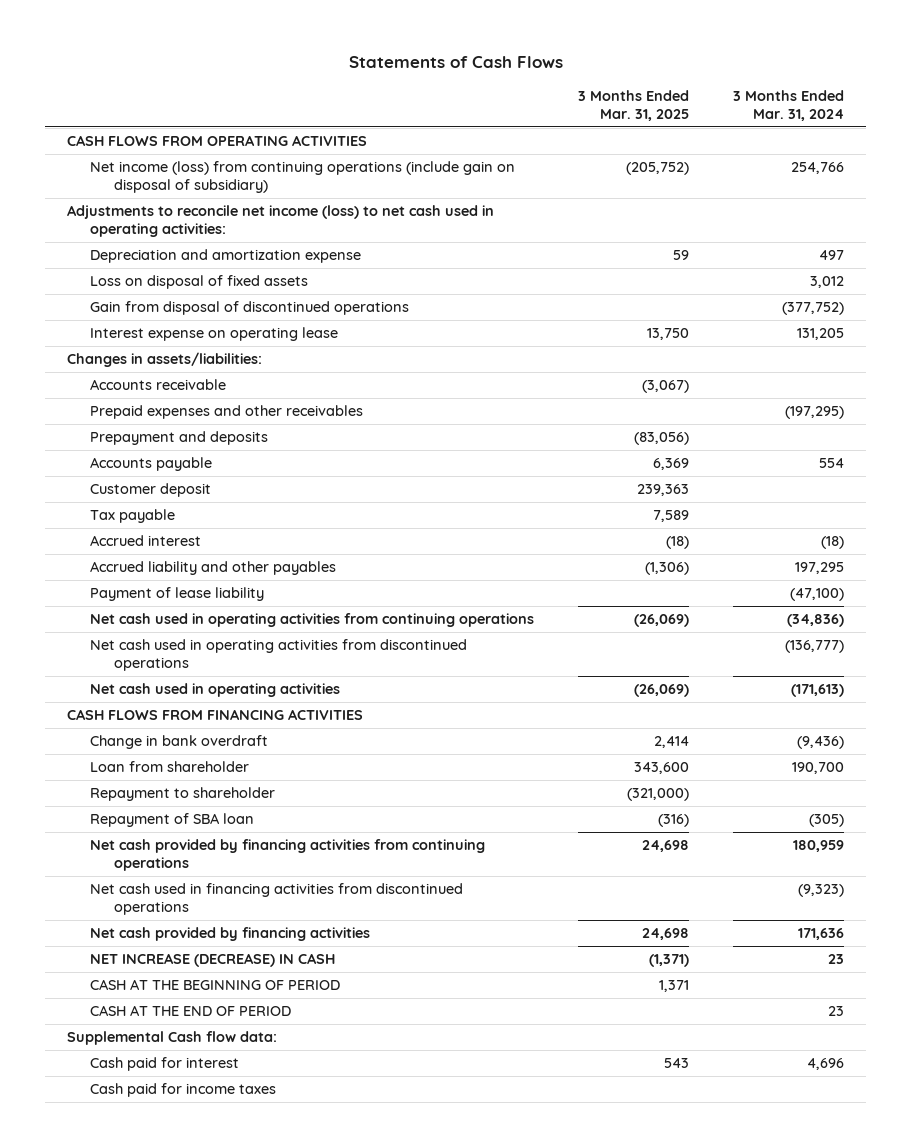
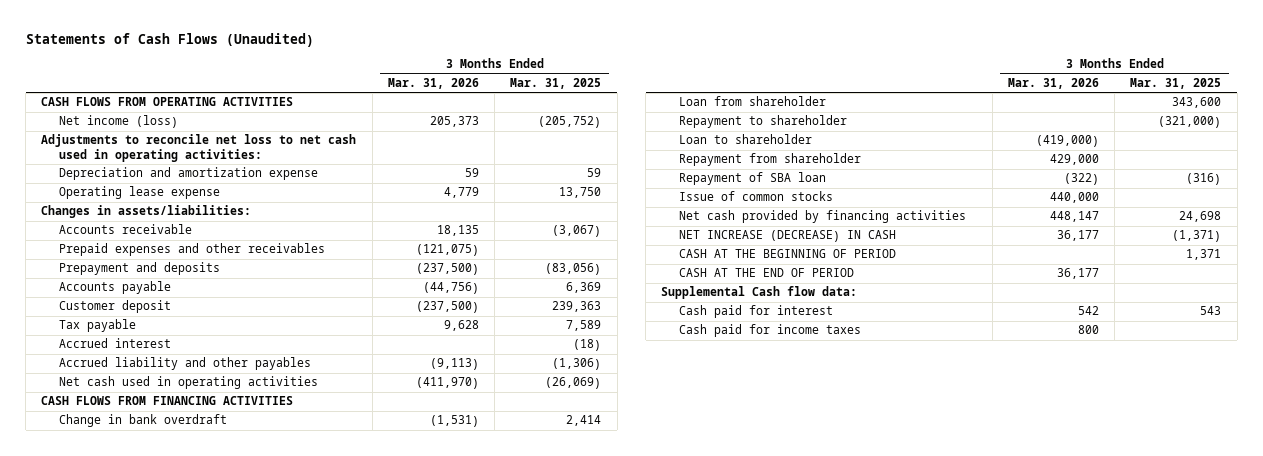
[348,55,563,68] Statements of Cash Flows -> [25,32,314,47] Statements of Cash Flows (Unaudited)
[732,89,844,122] 3 Months Ended Mar. 31, 2024 -> none
none -> [387,78,479,90] Mar. 31, 2026
[90,160,516,194] Net income (loss) from continuing operations (include gain on disposal of subsidiary) -> [58,115,178,129] Net income (loss)
[67,204,495,238] Adjustments to reconcile net income (loss) to net cash used in operating activities: -> [41,134,357,162] Adjustments to reconcile net loss to net cash used in operating activities:
[90,274,309,289] Loss on disposal of fixed assets -> none
[90,300,410,315] Gain from disposal of discontinued operations -> none
[90,326,339,341] Interest expense on operating lease -> [58,186,220,200] Operating lease expense
[90,586,265,601] Payment of lease liability -> none
[90,612,535,627] Net cash used in operating activities from continuing operations -> none
[90,638,468,672] Net cash used in operating activities from discontinued operations -> none
none -> [678,134,812,145] Loan to shareholder
none -> [678,153,861,167] Repayment from shareholder
[90,838,486,872] Net cash provided by financing activities from continuing operations -> none
[90,882,464,916] Net cash used in financing activities from discontinued operations -> none
none -> [678,191,833,202] Issue of common stocks

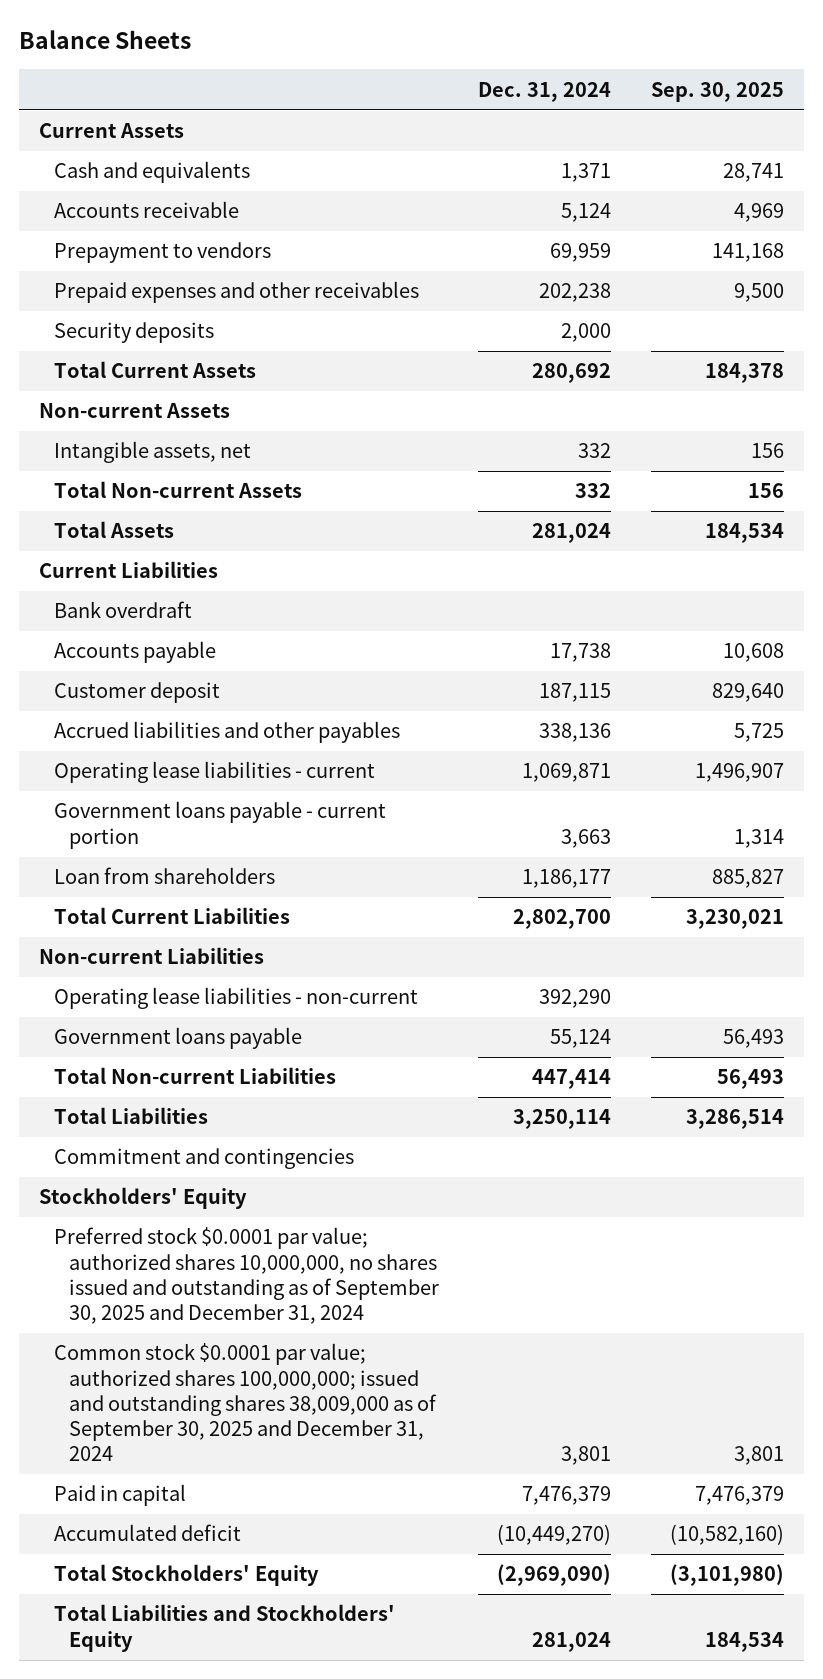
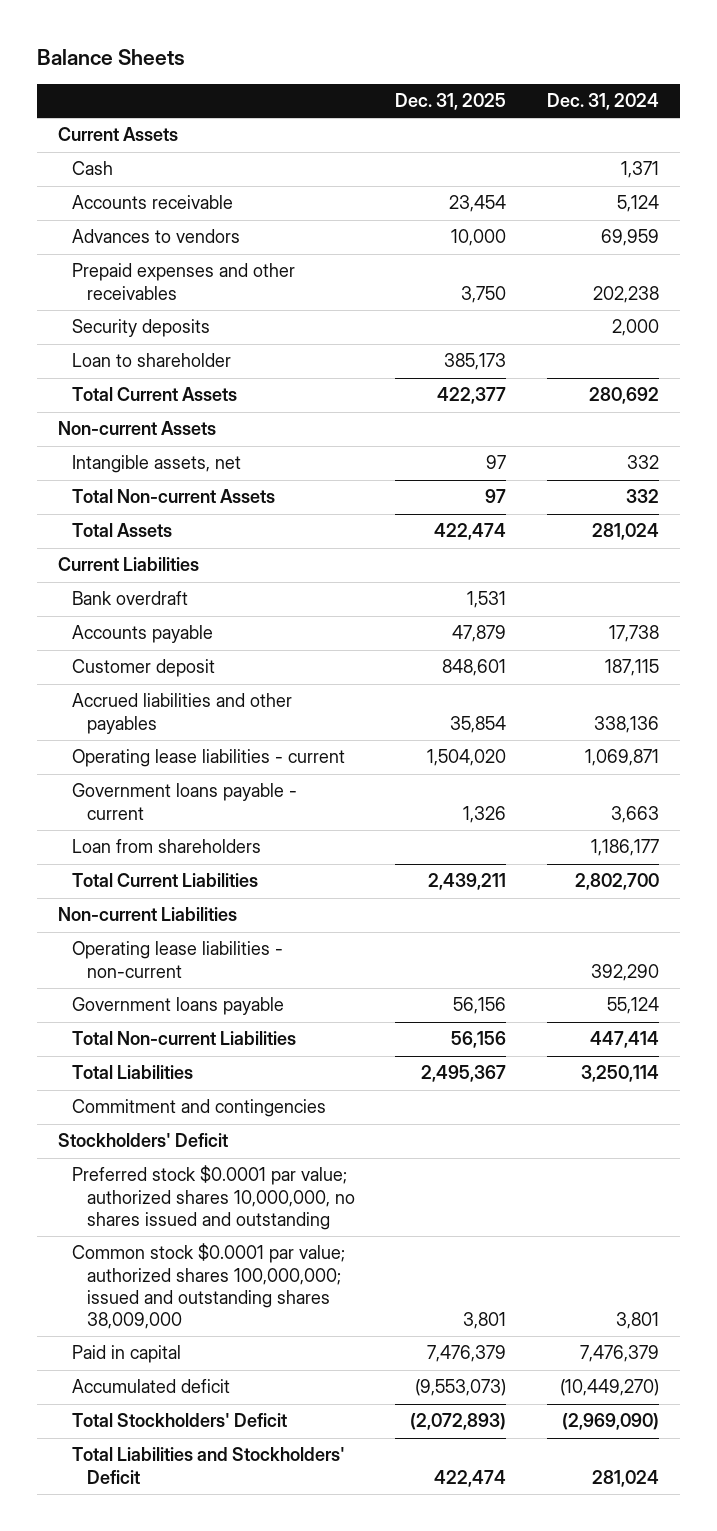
[651,81,785,102] Sep. 30, 2025 -> none
none -> [395,93,507,111] Dec. 31, 2025
[53,161,250,184] Cash and equivalents -> [72,161,114,176] Cash
[53,242,271,264] Prepayment to vendors -> [72,229,241,244] Advances to vendors
none -> [72,353,232,368] Loan to shareholder
[53,801,386,849] Government loans payable - current portion -> [72,783,298,820] Government loans payable - current
[38,1187,247,1210] Stockholders' Equity -> [57,1133,228,1148] Stockholders' Deficit
[53,1227,439,1325] Preferred stock $0.0001 par value; authorized shares 10,000,000, no shares issued and outstanding as of September 30, 2025 and December 31, 2024 -> [72,1165,355,1230] Preferred stock $0.0001 par value; authorized shares 10,000,000, no shares issued and outstanding
[53,1343,437,1462] Common stock $0.0001 par value; authorized shares 100,000,000; issued and outstanding shares 38,009,000 as of September 30, 2025 and December 31, 2024 -> [72,1243,346,1330] Common stock $0.0001 par value; authorized shares 100,000,000; issued and outstanding shares 38,009,000
[53,1564,319,1587] Total Stockholders' Equity -> [72,1413,288,1428] Total Stockholders' Deficit
[53,1604,395,1652] Total Liabilities and Stockholders' Equity -> [72,1447,346,1484] Total Liabilities and Stockholders' Deficit

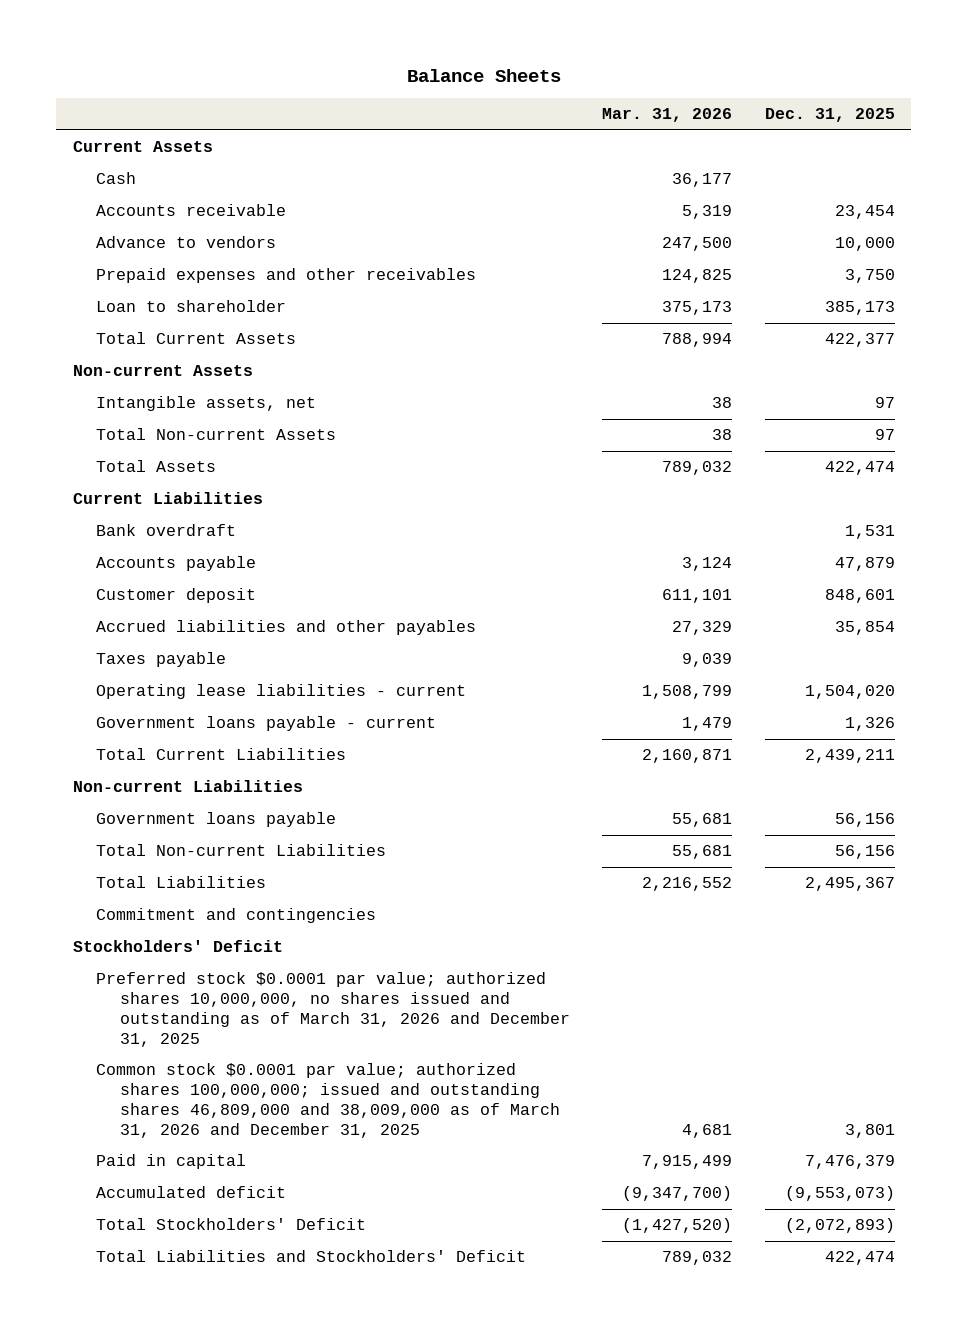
[547,93,660,111] Dec. 31, 2024 -> none
none -> [602,108,733,123] Mar. 31, 2026
[72,229,241,244] Advances to vendors -> [96,236,277,249] Advance to vendors
[72,319,211,338] Security deposits -> none
none -> [96,652,227,668] Taxes payable
[72,839,262,854] Loan from shareholders -> none
[72,941,284,978] Operating lease liabilities - non-current -> none
[72,1165,355,1230] Preferred stock $0.0001 par value; authorized shares 10,000,000, no shares issued and outstanding -> [96,972,570,1047] Preferred stock $0.0001 par value; authorized shares 10,000,000, no shares issued and outstanding as of March 31, 2026 and December 31, 2025
[72,1243,346,1330] Common stock $0.0001 par value; authorized shares 100,000,000; issued and outstanding shares 38,009,000 -> [96,1063,560,1138] Common stock $0.0001 par value; authorized shares 100,000,000; issued and outstanding shares 46,809,000 and 38,009,000 as of March 31, 2026 and December 31, 2025

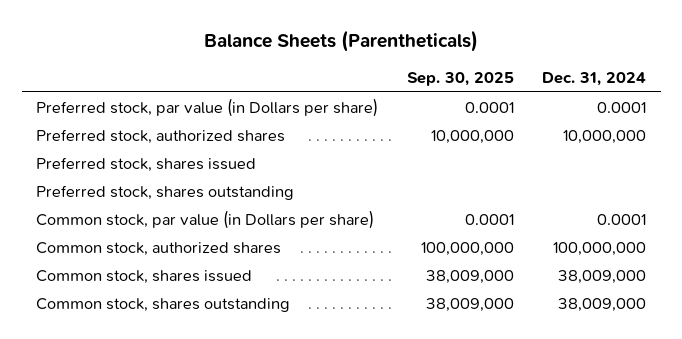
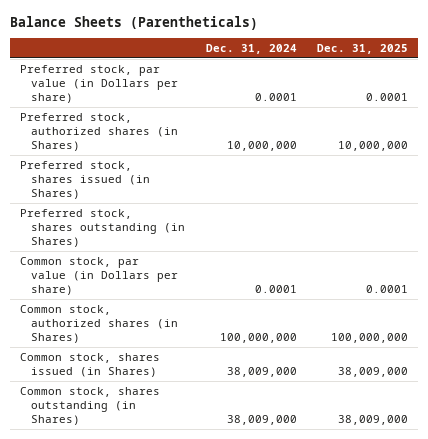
[406,72,514,87] Sep. 30, 2025 -> none
none -> [317,43,409,54] Dec. 31, 2025
[35,128,285,144] Preferred stock, authorized shares -> [19,112,179,152] Preferred stock, authorized shares (in Shares)
[35,156,256,172] Preferred stock, shares issued -> [19,160,151,200] Preferred stock, shares issued (in Shares)
[35,184,294,200] Preferred stock, shares outstanding -> [19,208,186,248] Preferred stock, shares outstanding (in Shares)
[35,241,281,256] Common stock, authorized shares -> [19,304,179,344] Common stock, authorized shares (in Shares)
[35,269,252,284] Common stock, shares issued -> [19,352,160,378] Common stock, shares issued (in Shares)
[35,297,290,312] Common stock, shares outstanding -> [19,386,160,426] Common stock, shares outstanding (in Shares)

